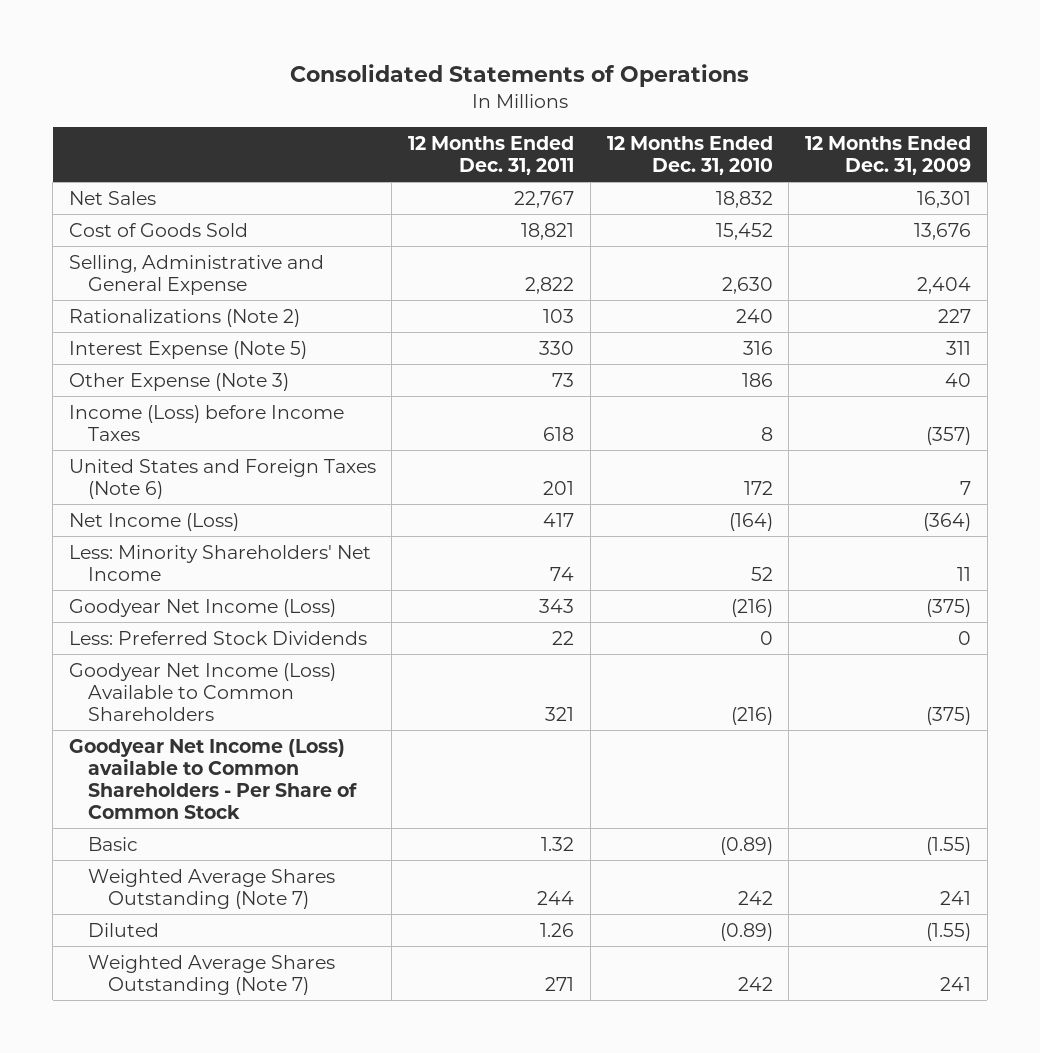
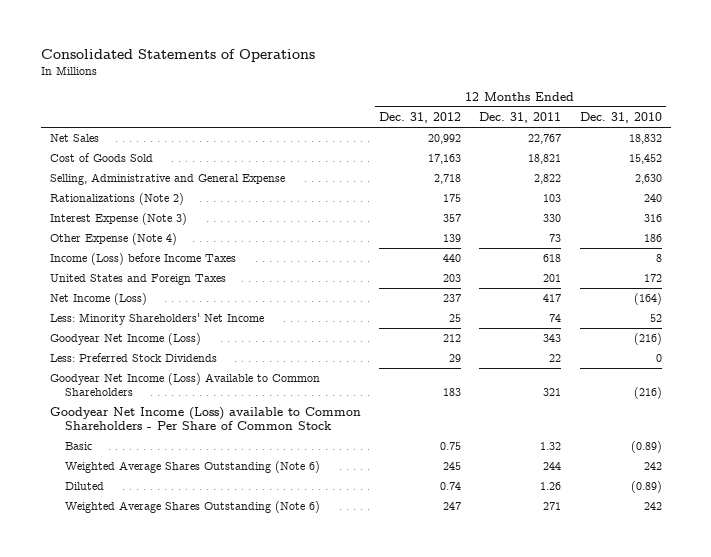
[804,135,971,175] 12 Months Ended Dec. 31, 2009 -> none
none -> [379,112,462,124] Dec. 31, 2012
[68,340,307,359] Interest Expense (Note 5) -> [49,213,187,226] Interest Expense (Note 3)
[68,372,289,391] Other Expense (Note 3) -> [49,233,177,246] Other Expense (Note 4)
[68,458,376,499] United States and Foreign Taxes (Note 6) -> [49,274,226,286] United States and Foreign Taxes
[88,868,336,909] Weighted Average Shares Outstanding (Note 7) -> [65,461,321,474] Weighted Average Shares Outstanding (Note 6)
[88,954,336,995] Weighted Average Shares Outstanding (Note 7) -> [65,501,321,514] Weighted Average Shares Outstanding (Note 6)

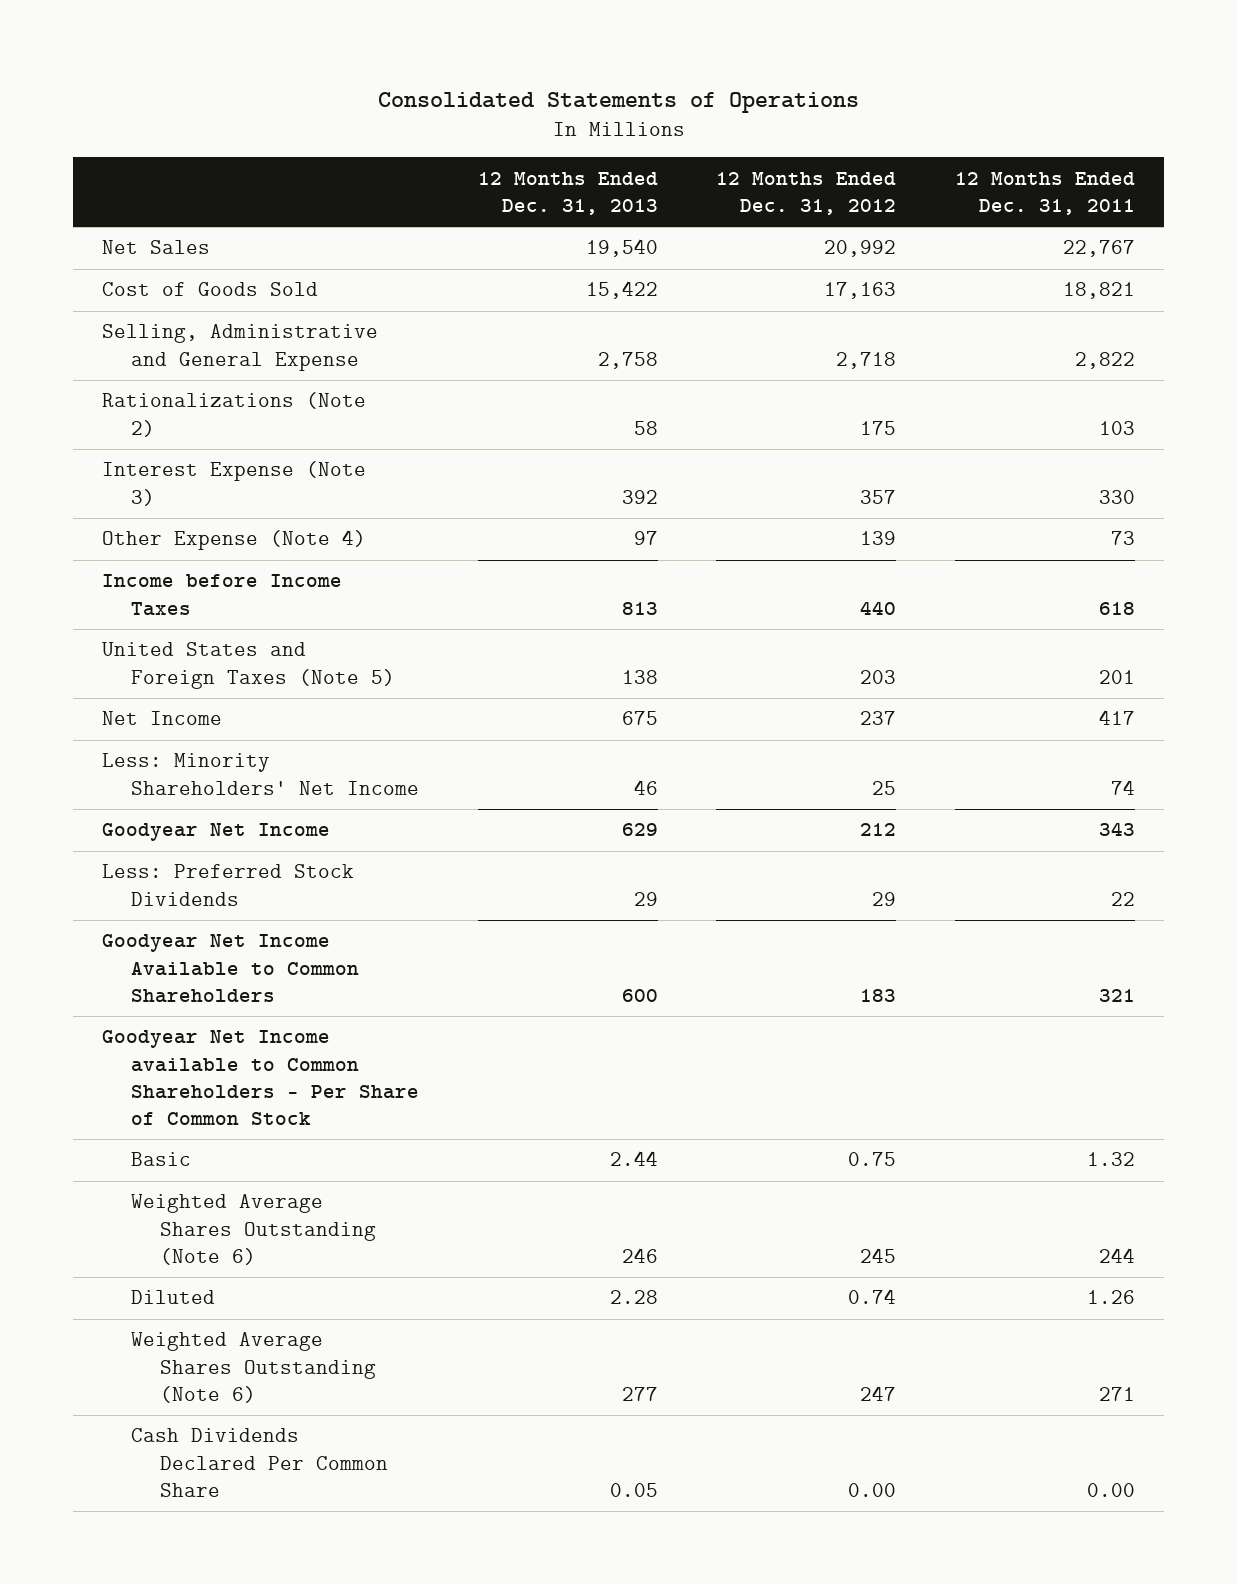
[579,112,662,124] Dec. 31, 2010 -> none
none -> [477,171,658,216] 12 Months Ended Dec. 31, 2013
[49,253,236,266] Income (Loss) before Income Taxes -> [102,574,343,616] Income before Income Taxes
[49,274,226,286] United States and Foreign Taxes -> [102,642,396,689] United States and Foreign Taxes (Note 5)
[49,293,147,306] Net Income (Loss) -> [102,711,223,726] Net Income
[49,333,201,346] Goodyear Net Income (Loss) -> [102,823,331,842] Goodyear Net Income
[49,373,320,396] Goodyear Net Income (Loss) Available to Common Shareholders -> [102,934,360,1003] Goodyear Net Income Available to Common Shareholders
[49,407,361,430] Goodyear Net Income (Loss) available to Common Shareholders - Per Share of Common Stock -> [102,1030,420,1126] Goodyear Net Income available to Common Shareholders - Per Share of Common Stock
none -> [131,1428,389,1497] Cash Dividends Declared Per Common Share

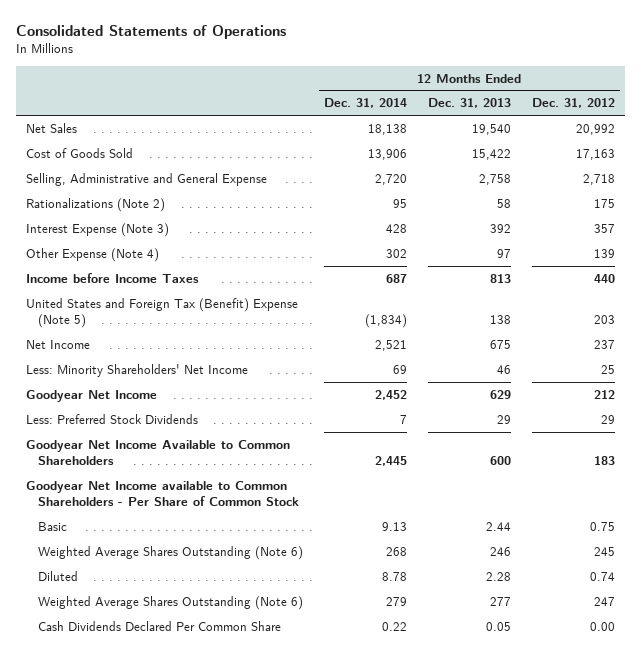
[955,171,1136,216] 12 Months Ended Dec. 31, 2011 -> none
none -> [323,98,407,109] Dec. 31, 2014
[102,642,396,689] United States and Foreign Taxes (Note 5) -> [26,297,299,328] United States and Foreign Tax (Benefit) Expense (Note 5)

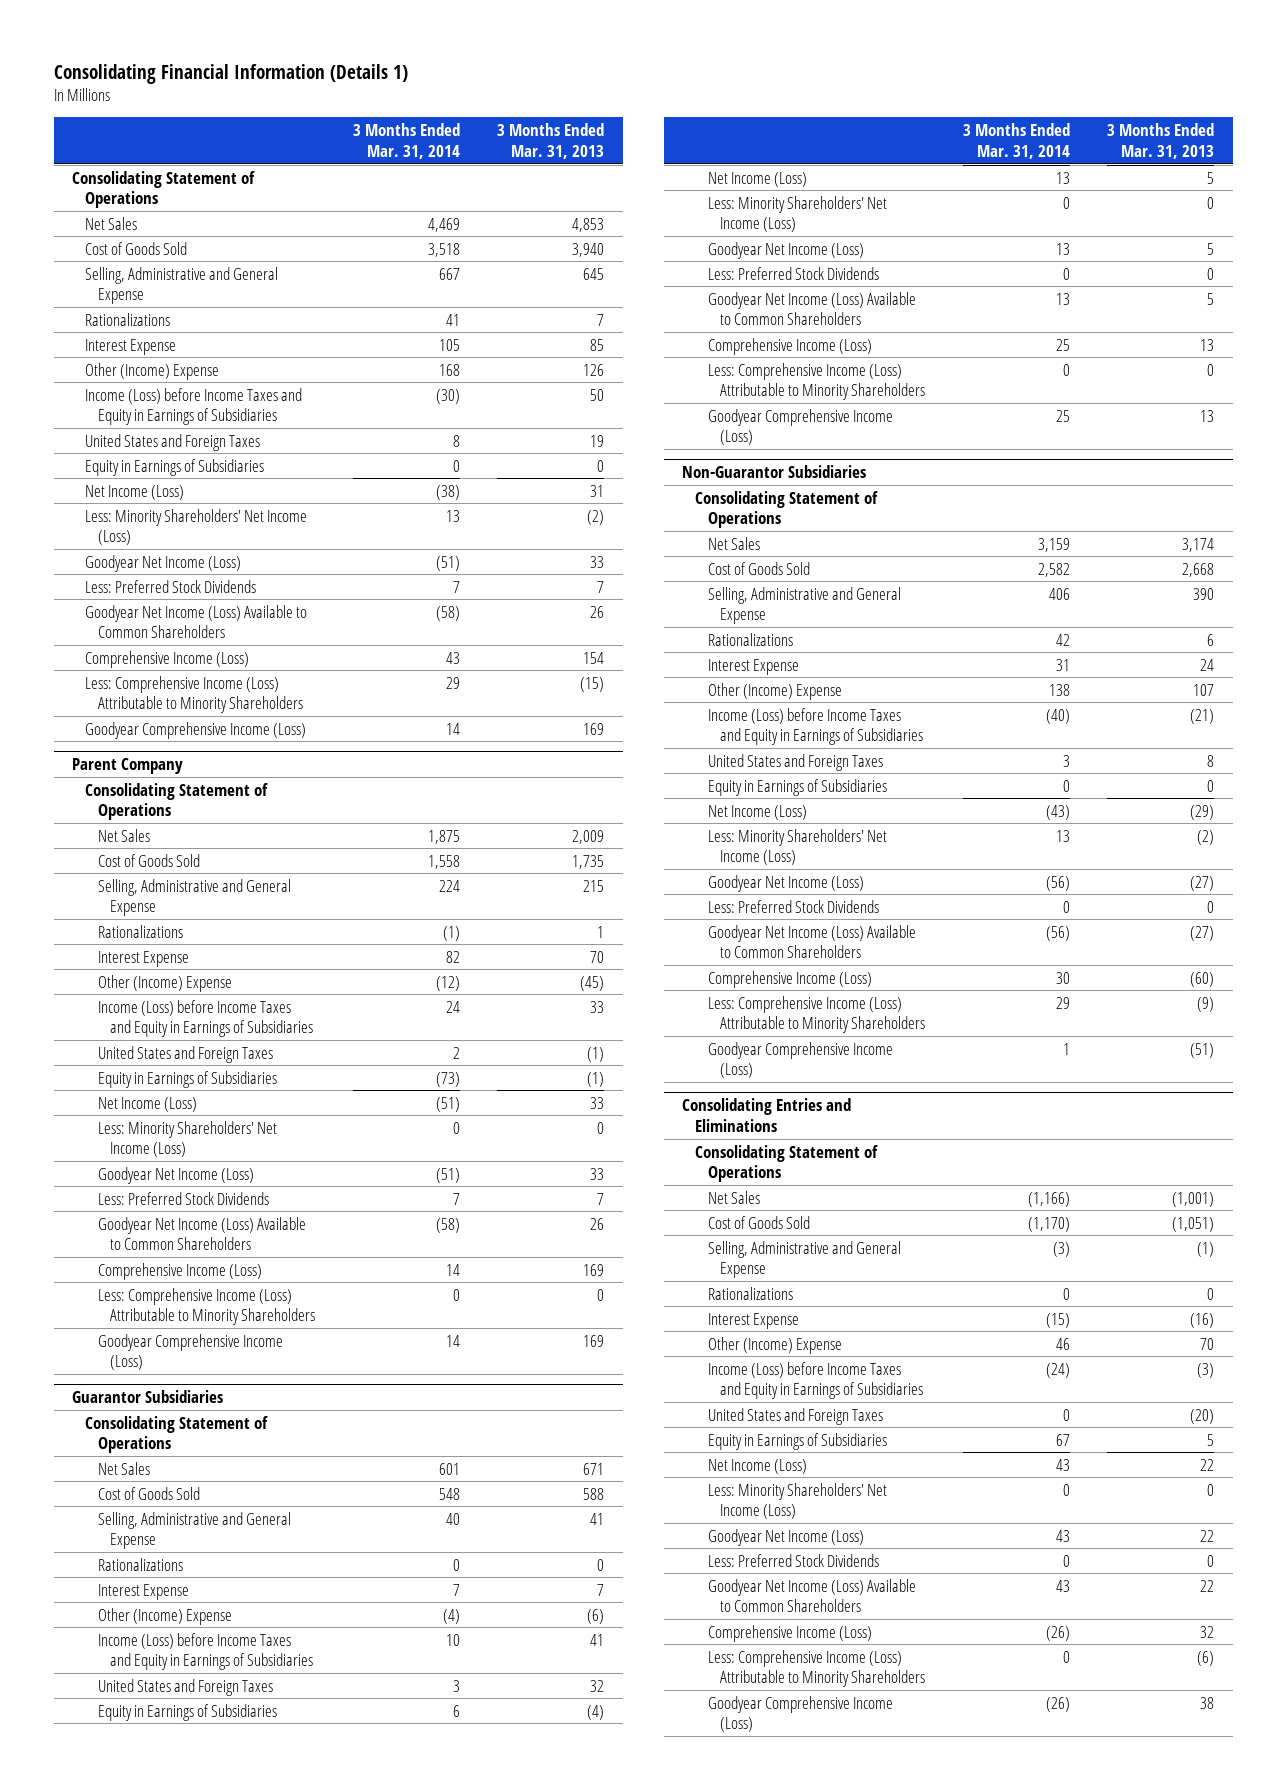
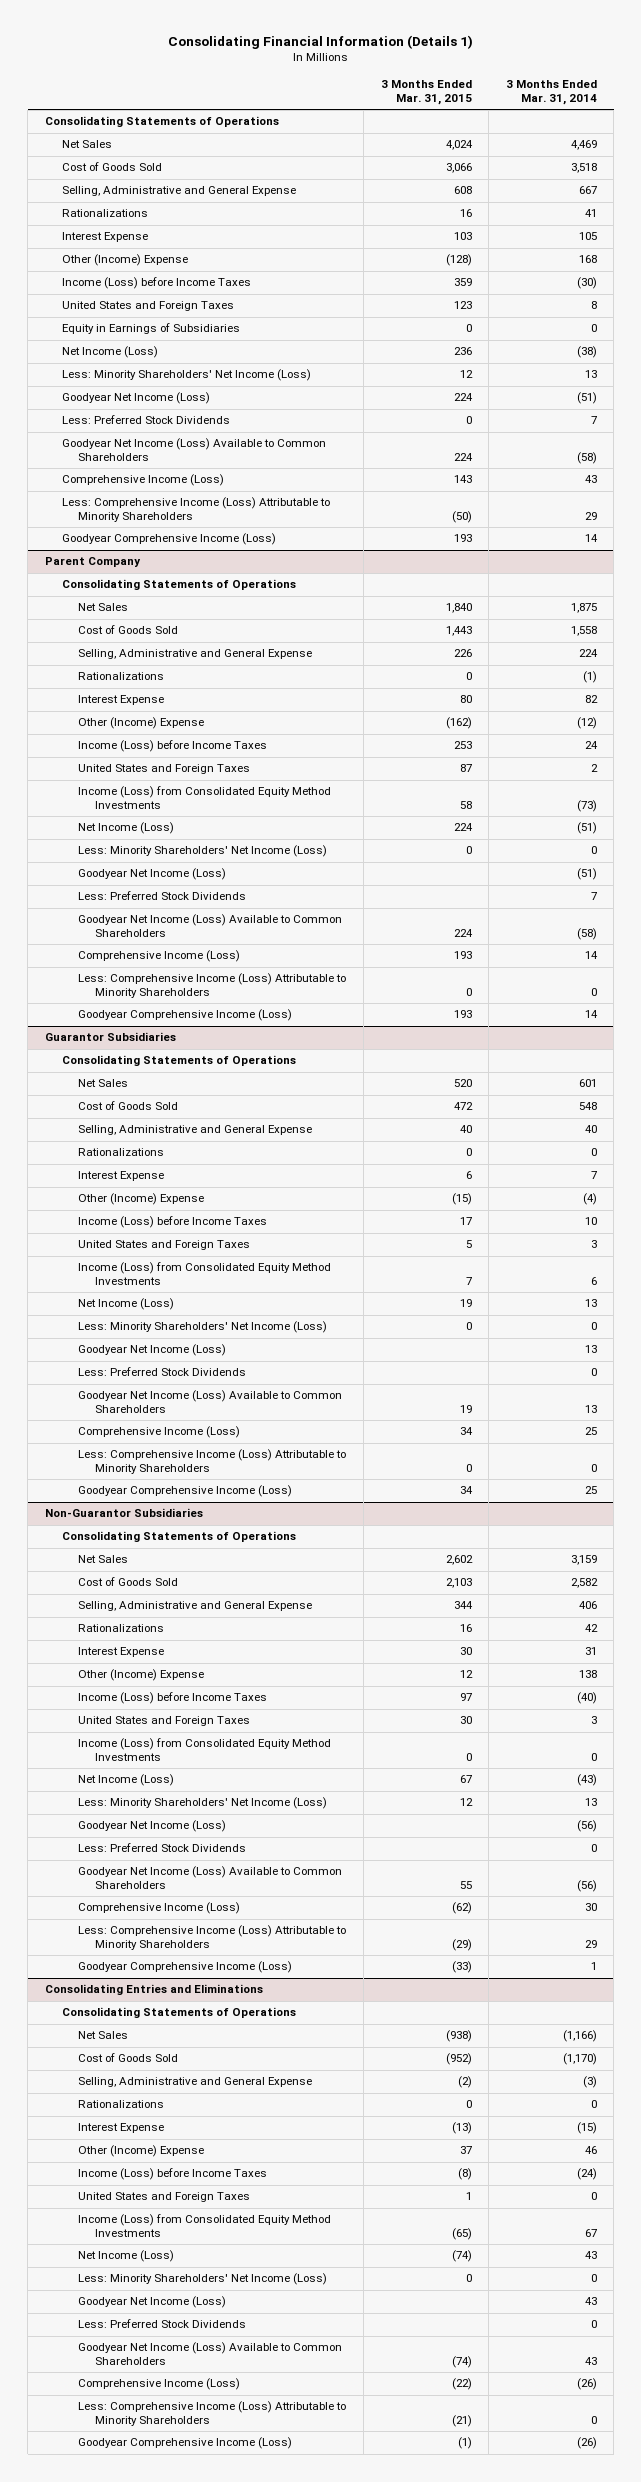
[497,122,605,159] 3 Months Ended Mar. 31, 2013 -> none
none -> [380,80,472,105] 3 Months Ended Mar. 31, 2015
[72,170,256,209] Consolidating Statement of Operations -> [44,116,279,128] Consolidating Statements of Operations
[85,387,303,426] Income (Loss) before Income Taxes and Equity in Earnings of Subsidiaries -> [61,277,251,290] Income (Loss) before Income Taxes
[85,782,269,821] Consolidating Statement of Operations -> [61,579,296,591] Consolidating Statements of Operations
[97,999,314,1038] Income (Loss) before Income Taxes and Equity in Earnings of Subsidiaries -> [78,740,268,753] Income (Loss) before Income Taxes
[97,1070,277,1088] Equity in Earnings of Subsidiaries -> none
none -> [78,786,332,810] Income (Loss) from Consolidated Equity Method Investments
[85,1415,269,1454] Consolidating Statement of Operations -> [61,1055,296,1067] Consolidating Statements of Operations
[97,1632,314,1671] Income (Loss) before Income Taxes and Equity in Earnings of Subsidiaries -> [78,1216,268,1229] Income (Loss) before Income Taxes
[97,1703,277,1721] Equity in Earnings of Subsidiaries -> none
none -> [78,1262,332,1286] Income (Loss) from Consolidated Equity Method Investments
[695,490,879,529] Consolidating Statement of Operations -> [61,1531,296,1543] Consolidating Statements of Operations
[707,707,924,746] Income (Loss) before Income Taxes and Equity in Earnings of Subsidiaries -> [78,1692,268,1705] Income (Loss) before Income Taxes
[707,778,887,796] Equity in Earnings of Subsidiaries -> none
none -> [78,1738,332,1762] Income (Loss) from Consolidated Equity Method Investments
[695,1144,879,1183] Consolidating Statement of Operations -> [61,2007,296,2019] Consolidating Statements of Operations
[707,1361,924,1400] Income (Loss) before Income Taxes and Equity in Earnings of Subsidiaries -> [78,2168,268,2181] Income (Loss) before Income Taxes
[707,1432,887,1450] Equity in Earnings of Subsidiaries -> none
none -> [78,2214,332,2238] Income (Loss) from Consolidated Equity Method Investments

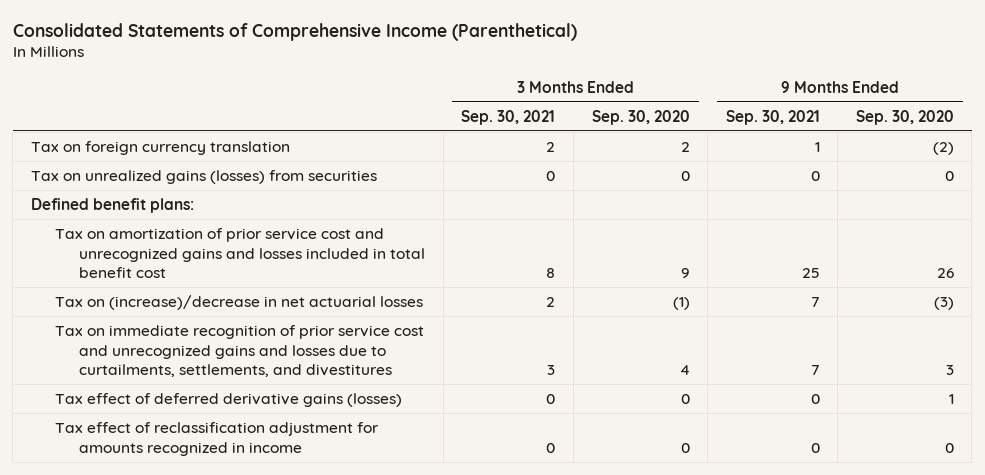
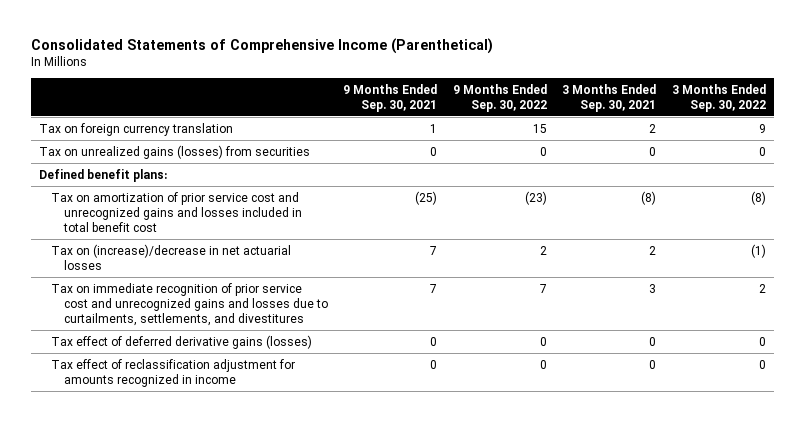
[591,109,690,125] Sep. 30, 2020 -> none
[855,109,954,125] Sep. 30, 2020 -> none
none -> [452,83,547,112] 9 Months Ended Sep. 30, 2022
none -> [671,83,766,112] 3 Months Ended Sep. 30, 2022
[546,268,556,279] 8 -> [641,190,657,205] (8)
[801,268,820,279] 25 -> [415,190,438,205] (25)

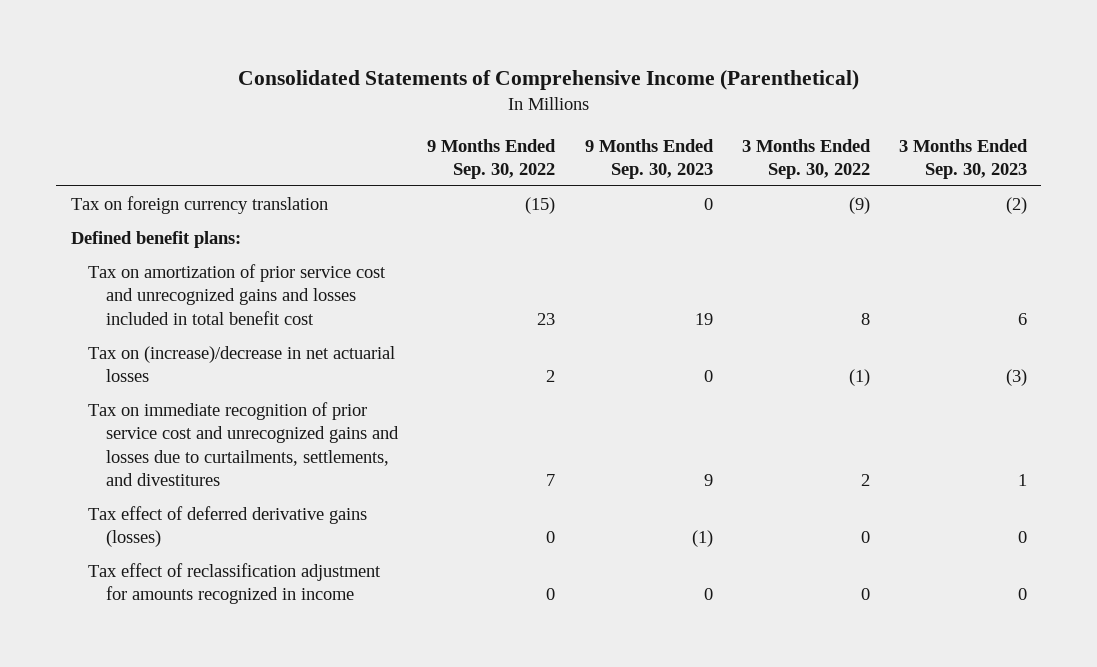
[343,83,438,112] 9 Months Ended Sep. 30, 2021 -> none
[562,83,657,112] 3 Months Ended Sep. 30, 2021 -> none
none -> [584,138,714,180] 9 Months Ended Sep. 30, 2023
none -> [898,138,1028,180] 3 Months Ended Sep. 30, 2023
[38,144,310,159] Tax on unrealized gains (losses) from securities -> none
[532,123,547,133] 15 -> [525,196,556,214] (15)
[758,123,766,133] 9 -> [848,196,870,214] (9)
[524,190,547,205] (23) -> [537,312,556,325] 23
[750,190,766,205] (8) -> [860,312,870,325] 8

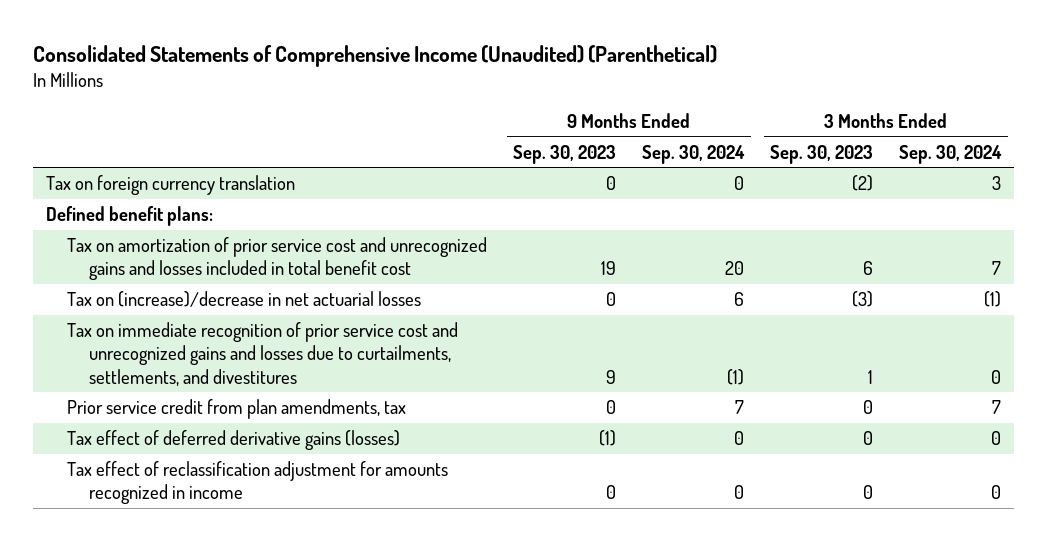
[237,69,859,90] Consolidated Statements of Comprehensive Income (Parenthetical) -> [33,45,718,68] Consolidated Statements of Comprehensive Income (Unaudited) (Parenthetical)
[427,138,557,180] 9 Months Ended Sep. 30, 2022 -> none
[741,138,871,180] 3 Months Ended Sep. 30, 2022 -> none
none -> [642,144,746,164] Sep. 30, 2024
none -> [899,144,1003,164] Sep. 30, 2024
none -> [67,399,407,420] Prior service credit from plan amendments, tax

